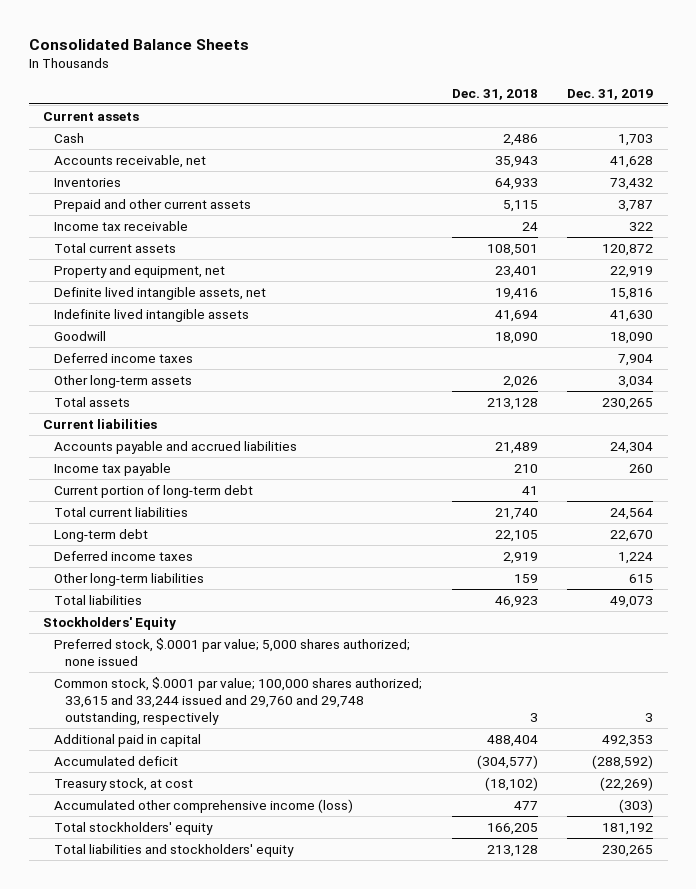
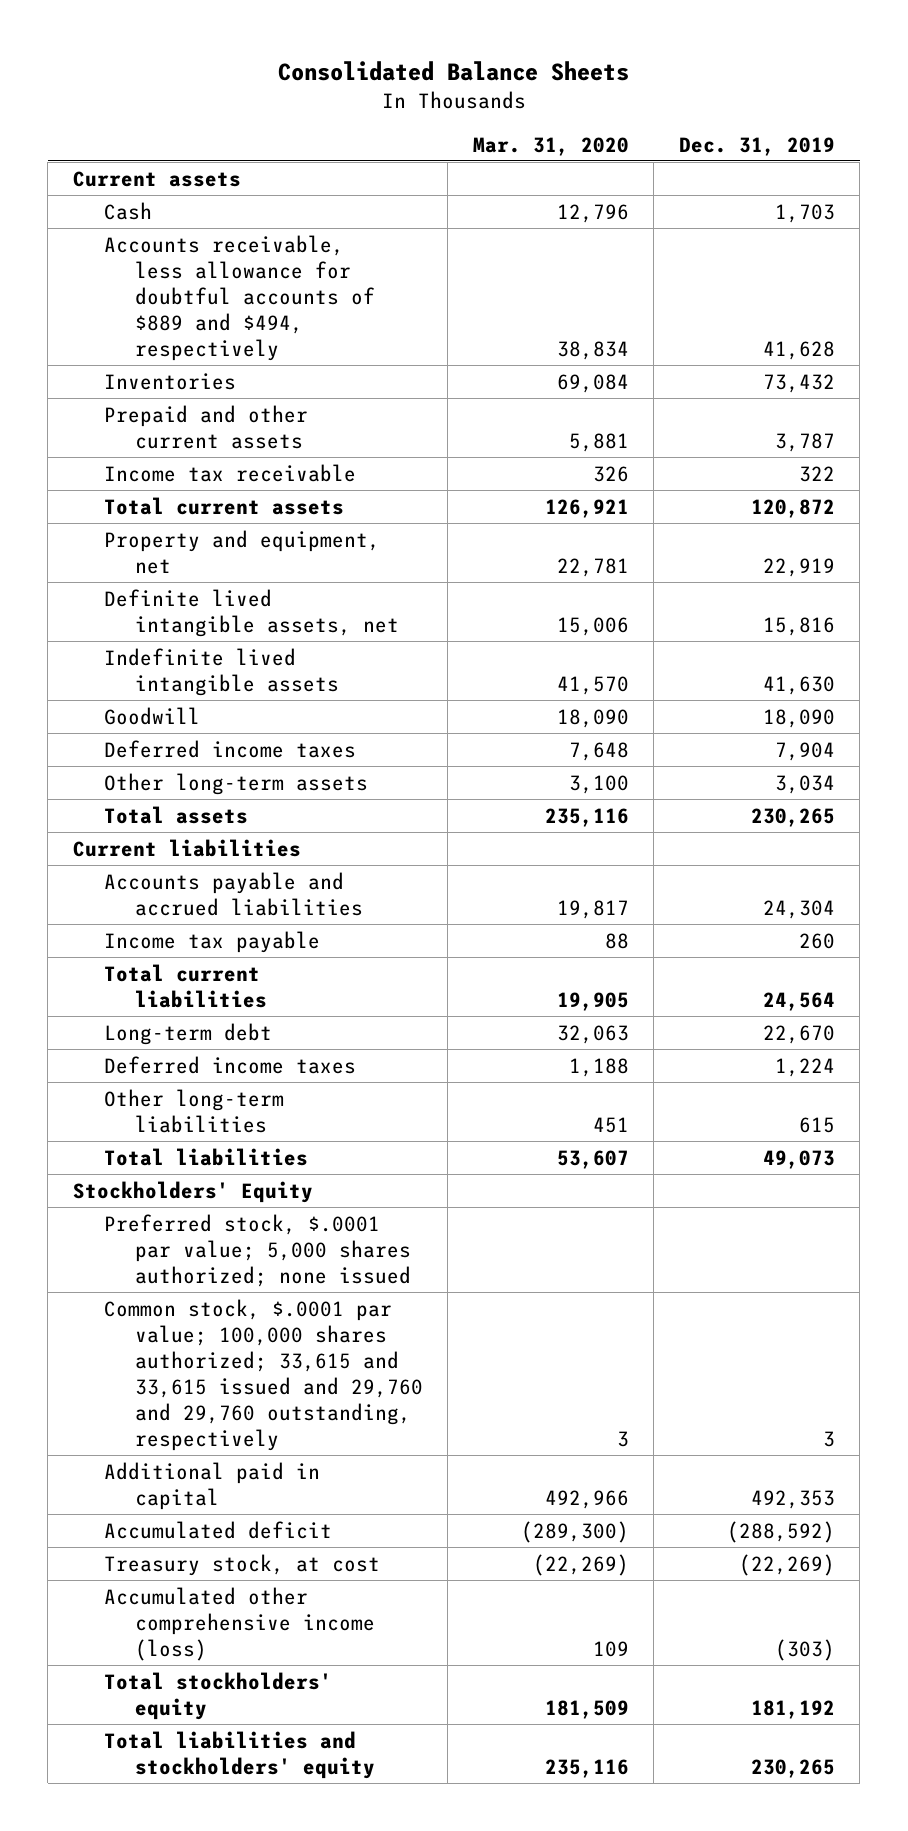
[451,88,538,100] Dec. 31, 2018 -> none
none -> [472,136,629,156] Mar. 31, 2020
[54,154,207,168] Accounts receivable, net -> [103,234,375,361] Accounts receivable, less allowance for doubtful accounts of $889 and $494, respectively
[54,484,254,498] Current portion of long-term debt -> none
[54,676,423,725] Common stock, $.0001 par value; 100,000 shares authorized; 33,615 and 33,244 issued and 29,760 and 29,748 outstanding, respectively -> [103,1298,423,1451] Common stock, $.0001 par value; 100,000 shares authorized; 33,615 and 33,615 issued and 29,760 and 29,760 outstanding, respectively

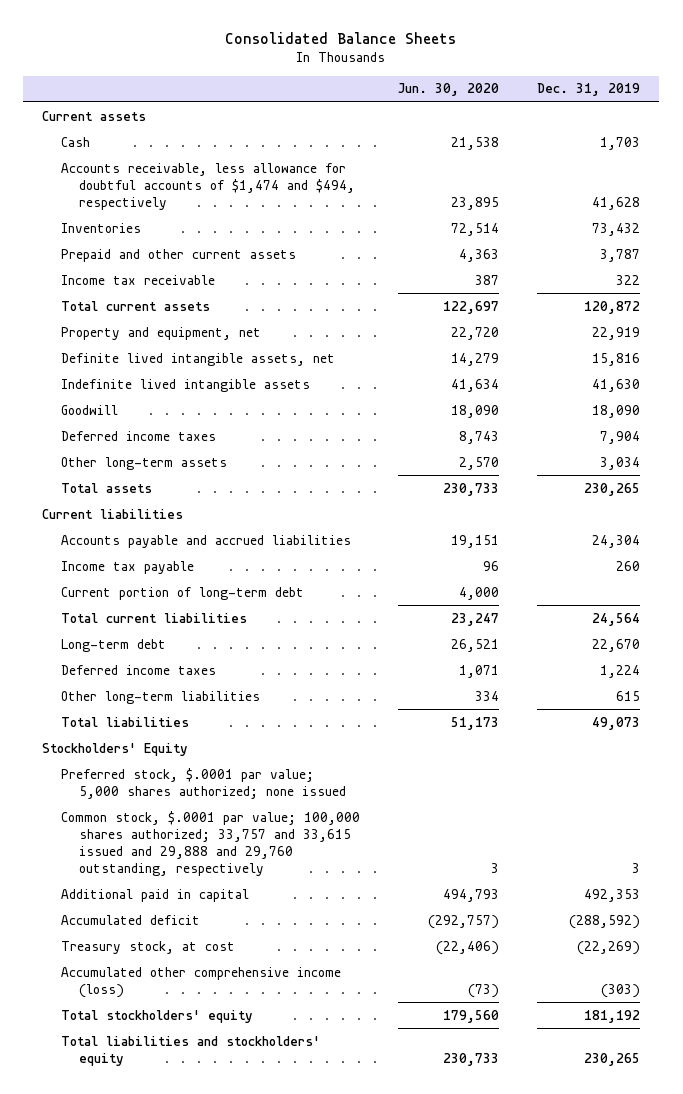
[472,136,629,156] Mar. 31, 2020 -> none
none -> [398,83,500,97] Jun. 30, 2020
[103,234,375,361] Accounts receivable, less allowance for doubtful accounts of $889 and $494, respectively -> [60,162,356,210] Accounts receivable, less allowance for doubtful accounts of $1,474 and $494, respectively
none -> [60,586,304,600] Current portion of long-term debt
[103,1298,423,1451] Common stock, $.0001 par value; 100,000 shares authorized; 33,615 and 33,615 issued and 29,760 and 29,760 outstanding, respectively -> [60,810,360,876] Common stock, $.0001 par value; 100,000 shares authorized; 33,757 and 33,615 issued and 29,888 and 29,760 outstanding, respectively

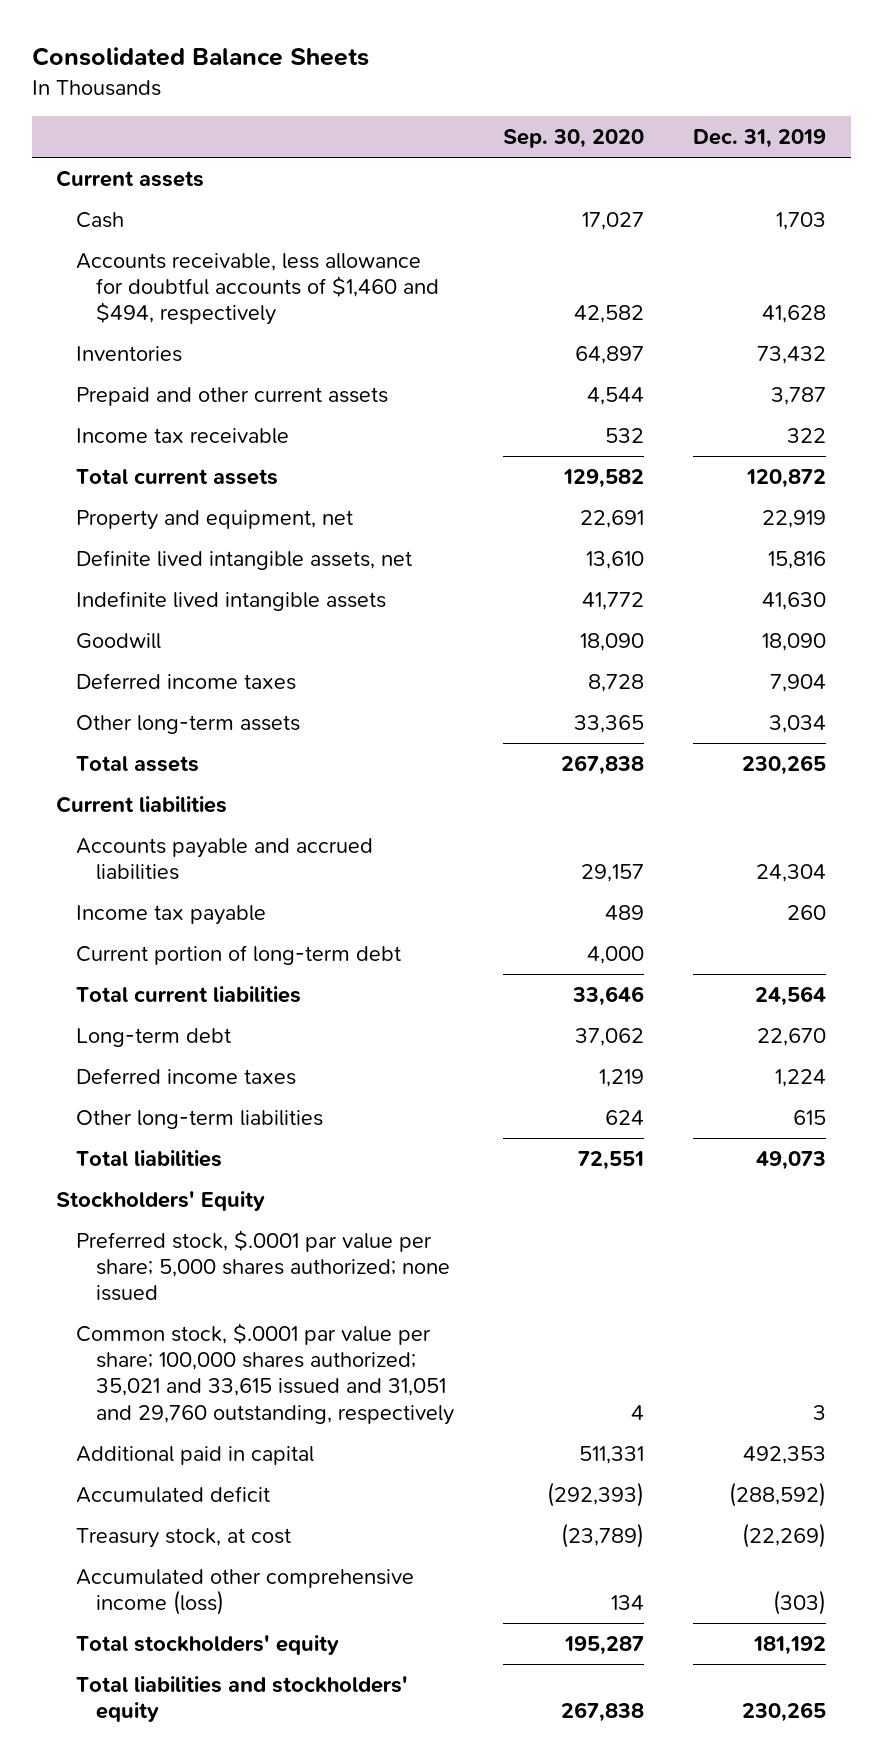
[398,83,500,97] Jun. 30, 2020 -> none
none -> [502,129,644,149] Sep. 30, 2020
[60,162,356,210] Accounts receivable, less allowance for doubtful accounts of $1,474 and $494, respectively -> [75,252,439,326] Accounts receivable, less allowance for doubtful accounts of $1,460 and $494, respectively
[60,767,347,799] Preferred stock, $.0001 par value; 5,000 shares authorized; none issued -> [75,1229,450,1302] Preferred stock, $.0001 par value per share; 5,000 shares authorized; none issued
[60,810,360,876] Common stock, $.0001 par value; 100,000 shares authorized; 33,757 and 33,615 issued and 29,888 and 29,760 outstanding, respectively -> [75,1322,454,1425] Common stock, $.0001 par value per share; 100,000 shares authorized; 35,021 and 33,615 issued and 31,051 and 29,760 outstanding, respectively

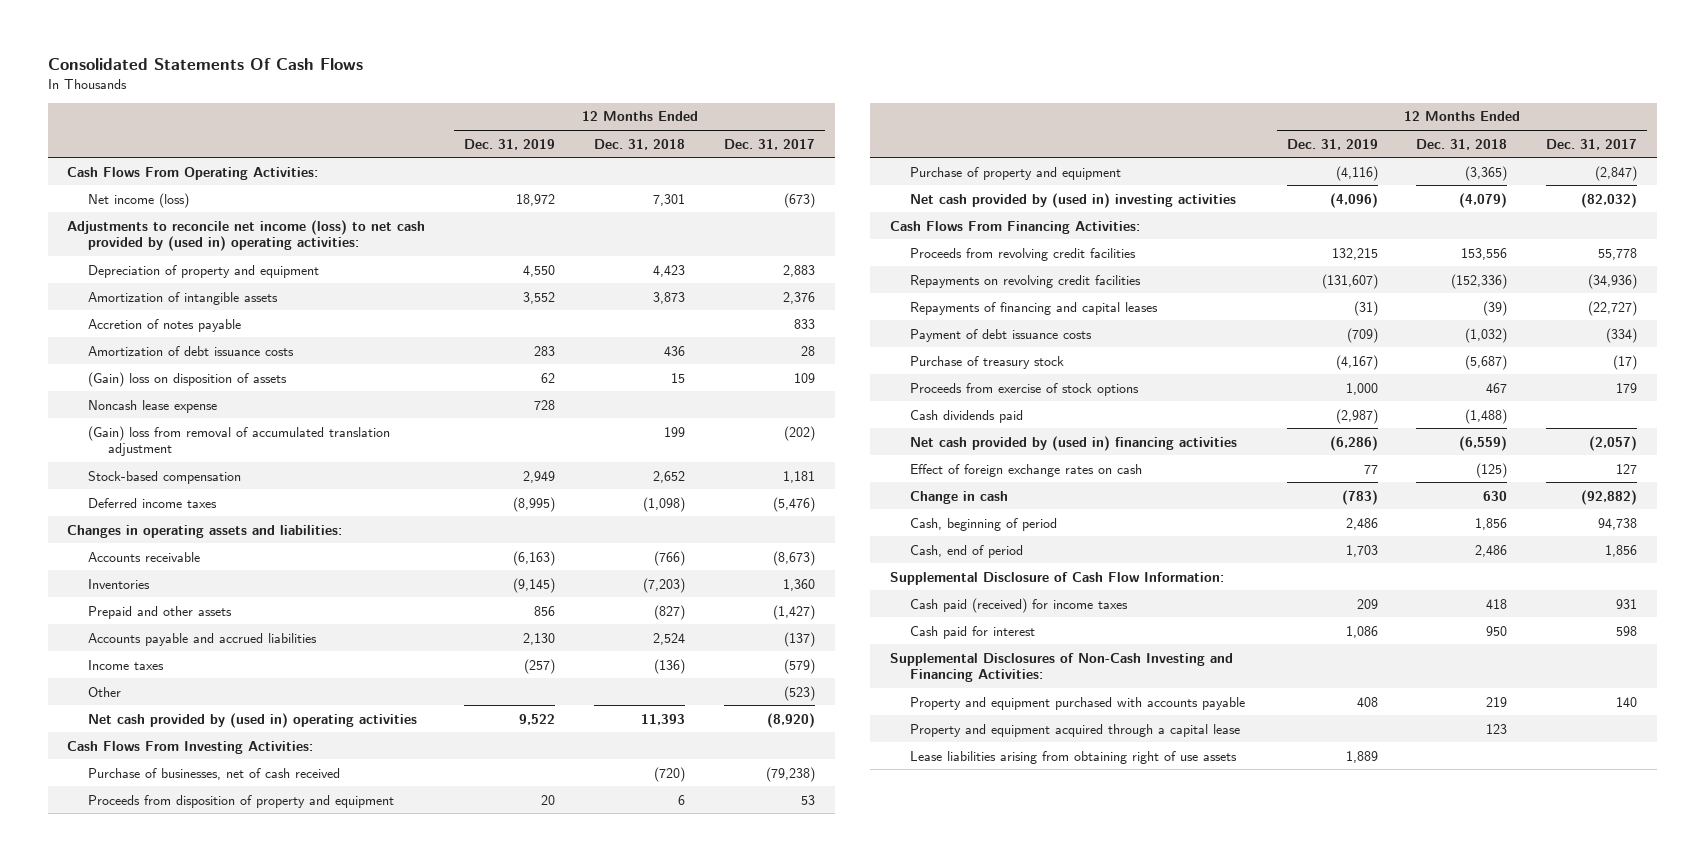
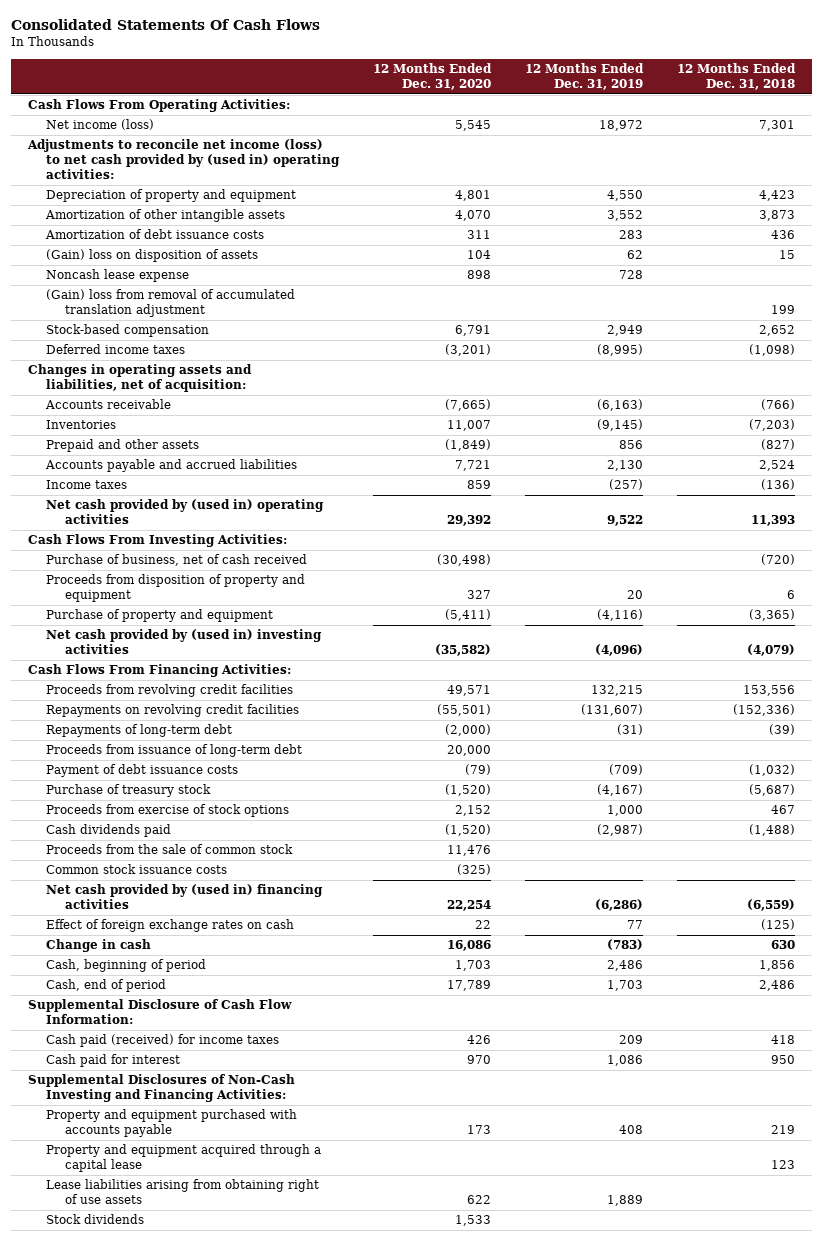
[724,138,816,150] Dec. 31, 2017 -> none
none -> [373,62,493,90] 12 Months Ended Dec. 31, 2020
[87,318,241,332] Accretion of notes payable -> none
[87,291,278,305] Amortization of intangible assets -> [45,209,286,223] Amortization of other intangible assets
[67,524,343,538] Changes in operating assets and liabilities: -> [28,364,253,393] Changes in operating assets and liabilities, net of acquisition:
[87,686,121,697] Other -> none
[87,767,340,780] Purchase of businesses, net of cash received -> [46,554,308,567] Purchase of business, net of cash received
[909,301,1158,315] Repayments of financing and capital leases -> [46,724,233,738] Repayments of long-term debt
none -> [46,744,303,758] Proceeds from issuance of long-term debt
none -> [46,844,294,855] Proceeds from the sale of common stock
none -> [46,864,228,875] Common stock issuance costs
none -> [46,1214,145,1225] Stock dividends

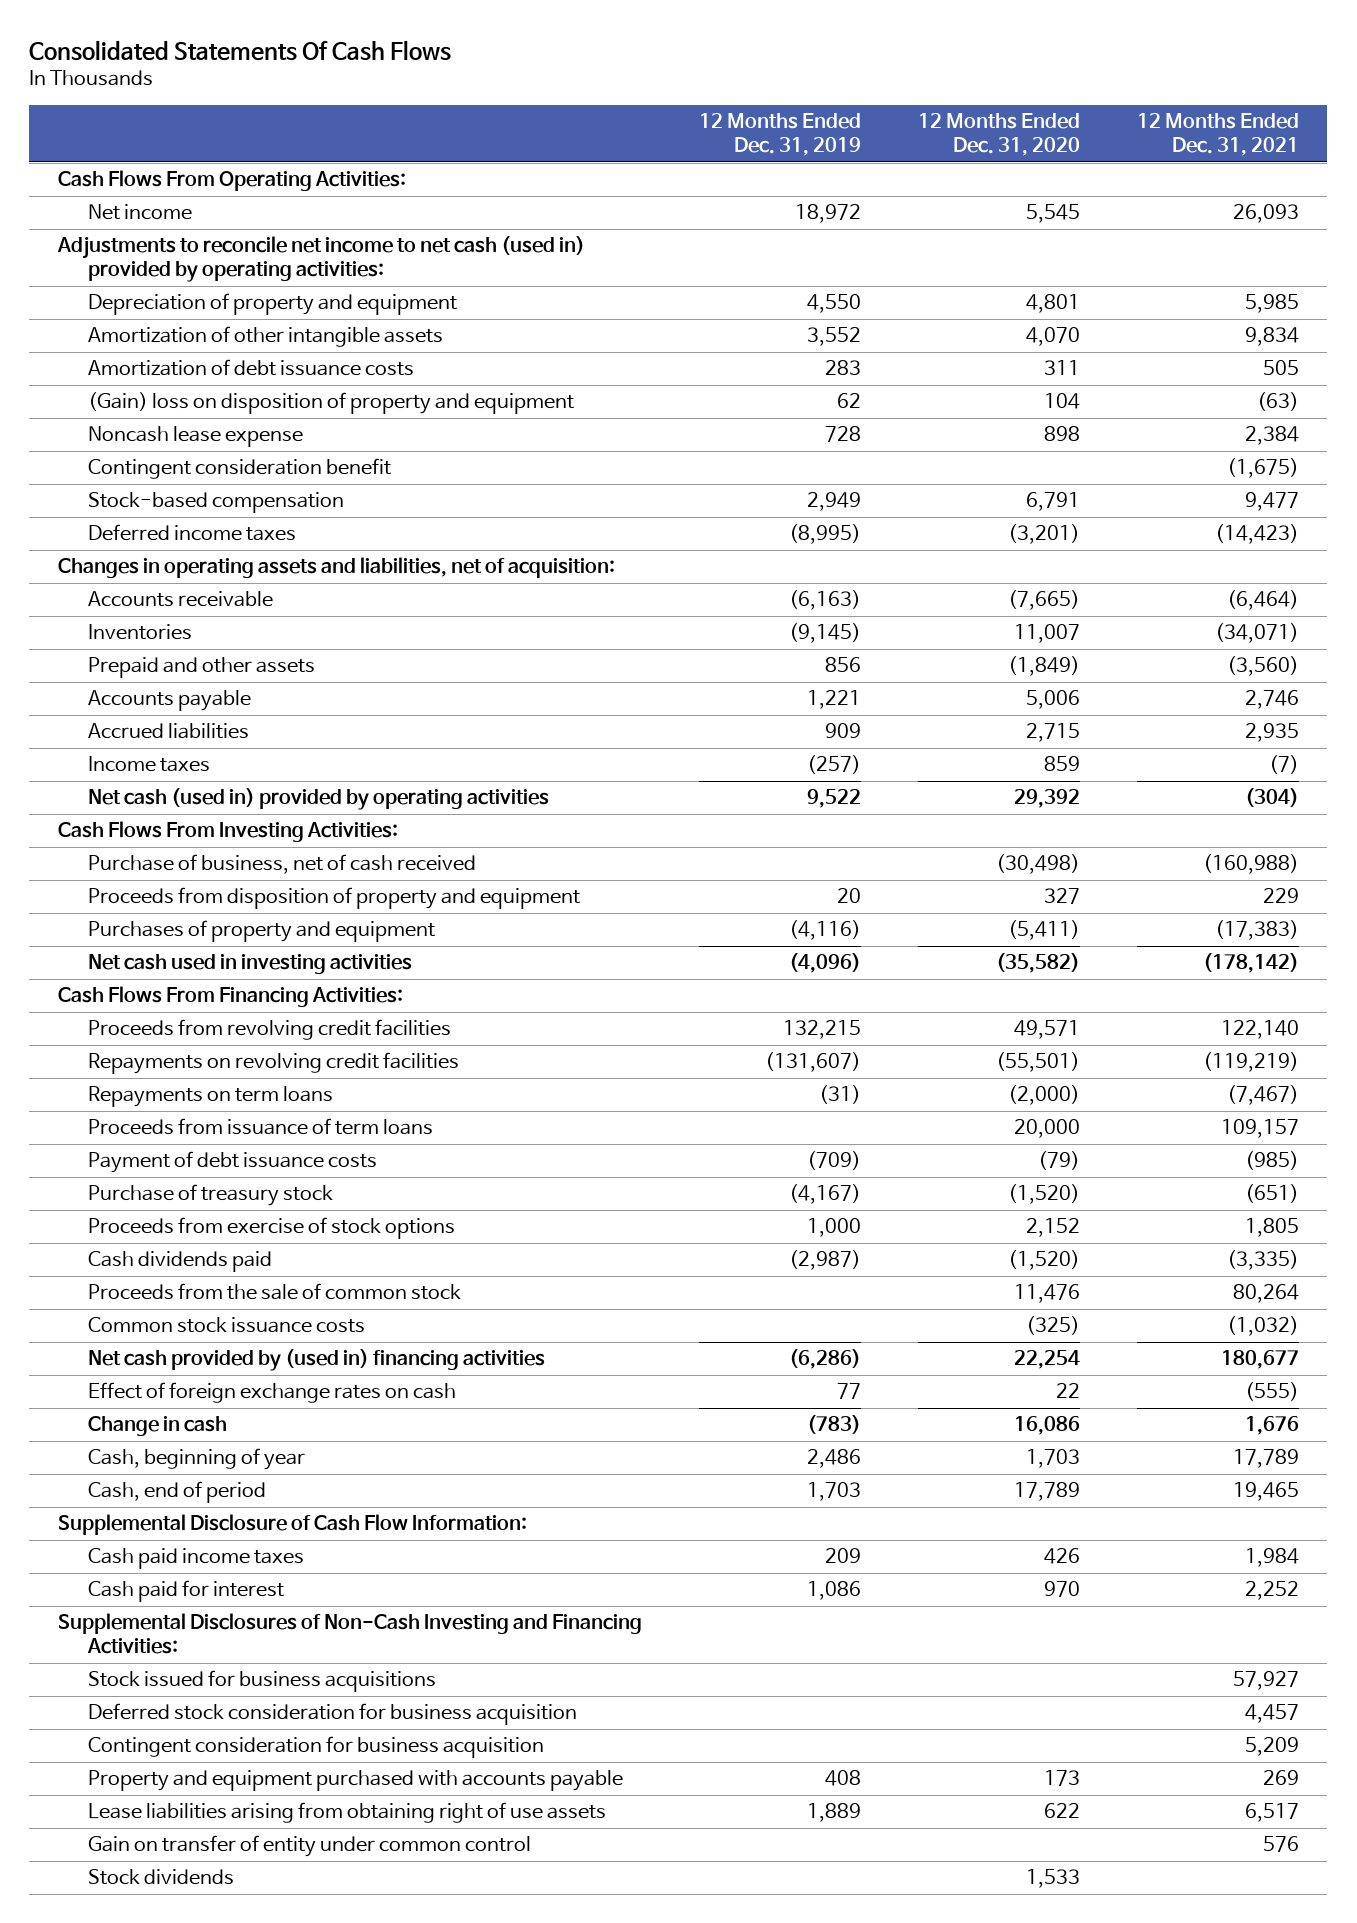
[676,62,796,90] 12 Months Ended Dec. 31, 2018 -> none
none -> [1136,113,1299,157] 12 Months Ended Dec. 31, 2021
[46,119,155,131] Net income (loss) -> [87,204,192,221] Net income
[27,139,341,180] Adjustments to reconcile net income (loss) to net cash provided by (used in) operating activities: -> [56,236,585,283] Adjustments to reconcile net income to net cash (used in) provided by operating activities:
[46,249,259,263] (Gain) loss on disposition of assets -> [87,392,574,415] (Gain) loss on disposition of property and equipment
[46,289,296,318] (Gain) loss from removal of accumulated translation adjustment -> none
none -> [87,458,391,480] Contingent consideration benefit
[45,459,298,473] Accounts payable and accrued liabilities -> none
none -> [87,690,251,712] Accounts payable
none -> [87,723,249,740] Accrued liabilities
[46,499,325,525] Net cash provided by (used in) operating activities -> [87,788,549,811] Net cash (used in) provided by operating activities
[46,609,274,623] Purchase of property and equipment -> [87,920,435,943] Purchases of property and equipment
[46,629,323,655] Net cash provided by (used in) investing activities -> [87,954,412,975] Net cash used in investing activities
[46,724,233,738] Repayments of long-term debt -> [87,1086,333,1108] Repayments on term loans
[46,744,303,758] Proceeds from issuance of long-term debt -> [87,1118,433,1136] Proceeds from issuance of term loans
[46,959,207,973] Cash, beginning of period -> [87,1448,305,1471] Cash, beginning of year
[46,1034,280,1048] Cash paid (received) for income taxes -> [87,1548,304,1570] Cash paid income taxes
none -> [87,1670,436,1693] Stock issued for business acquisitions
none -> [87,1703,577,1726] Deferred stock consideration for business acquisition
none -> [87,1736,544,1759] Contingent consideration for business acquisition
[46,1144,322,1173] Property and equipment acquired through a capital lease -> none
none -> [87,1835,531,1858] Gain on transfer of entity under common control

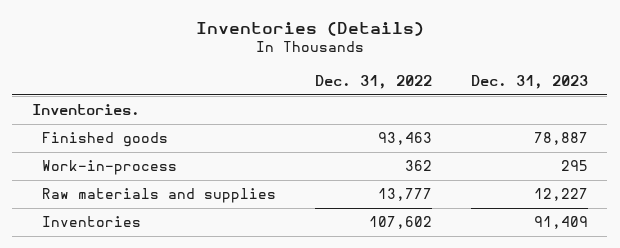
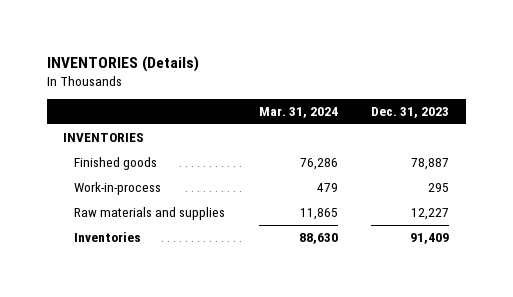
[195,21,424,36] Inventories (Details) -> [46,55,199,72] INVENTORIES (Details)
[315,74,433,89] Dec. 31, 2022 -> none
none -> [258,107,338,119] Mar. 31, 2024
[31,104,140,116] Inventories. -> [63,133,145,143] INVENTORIES

